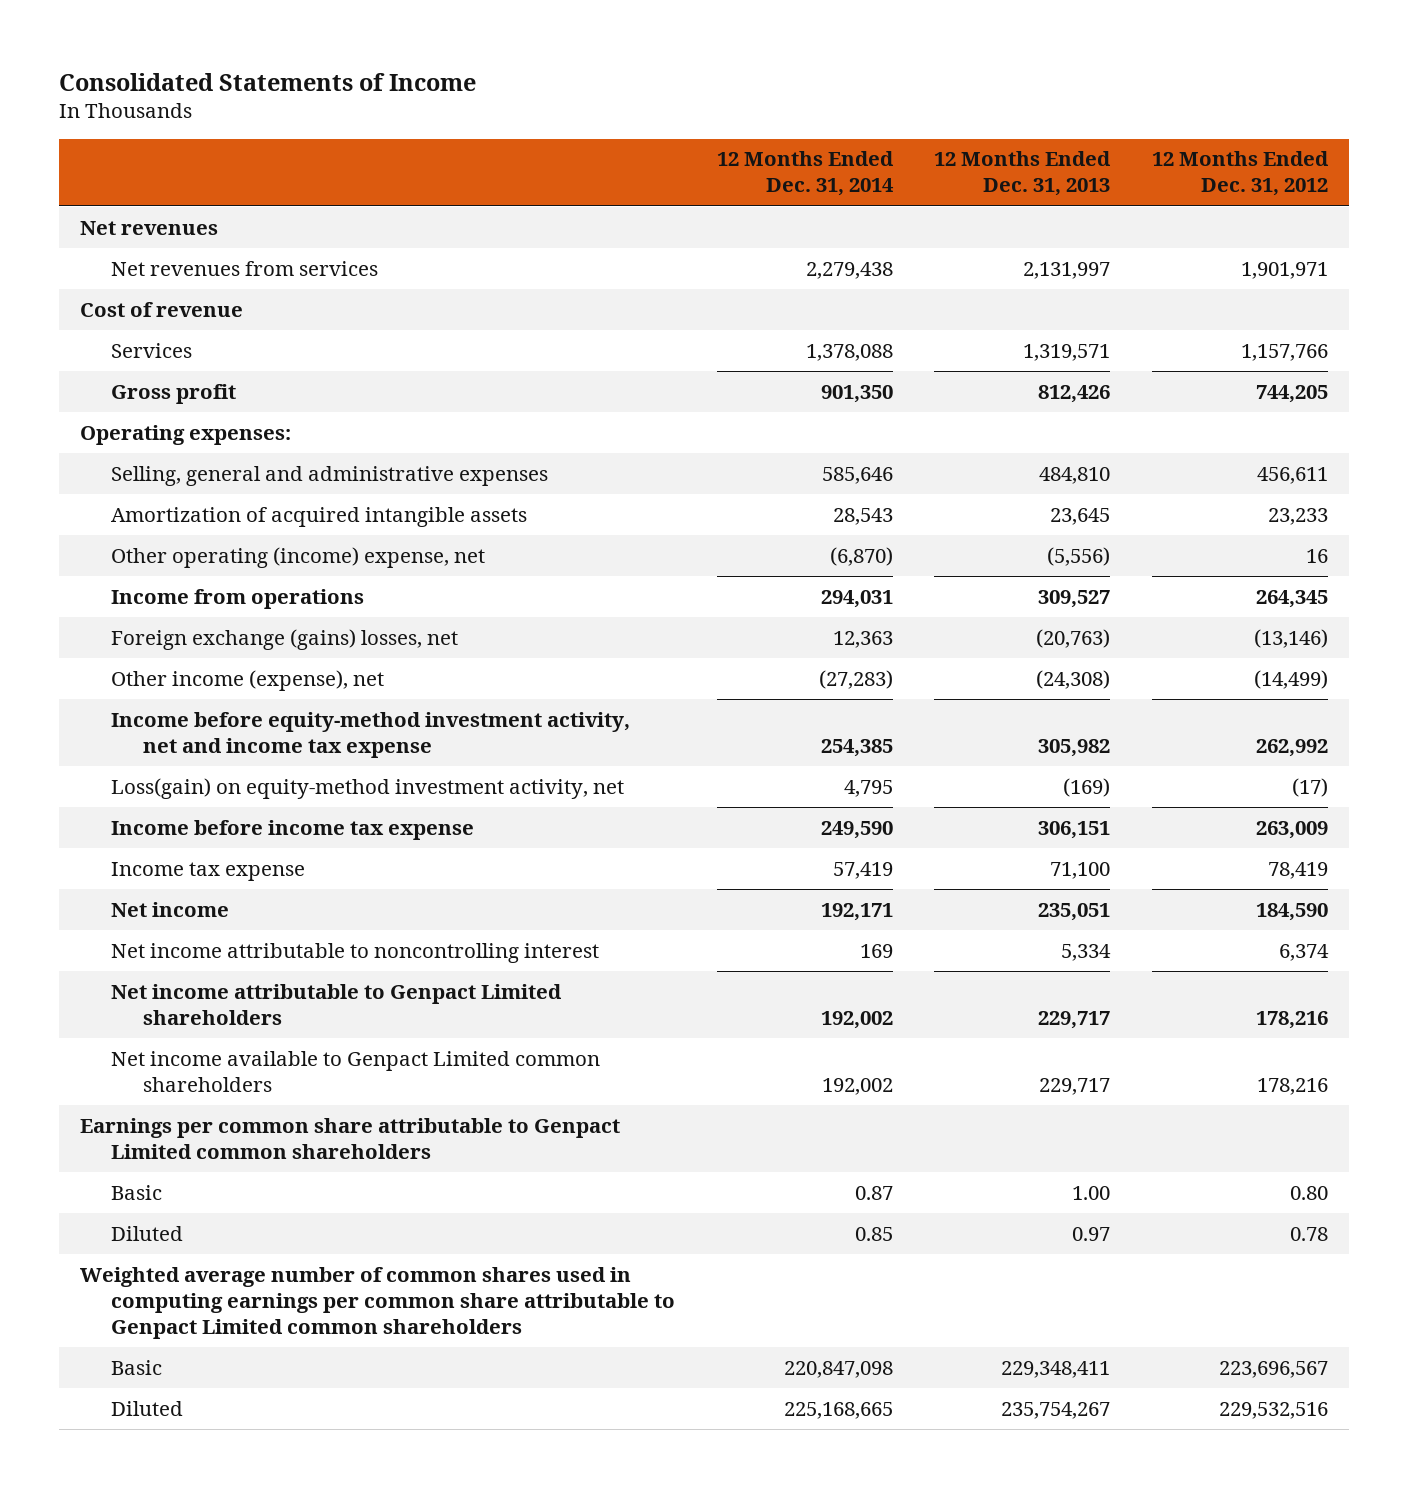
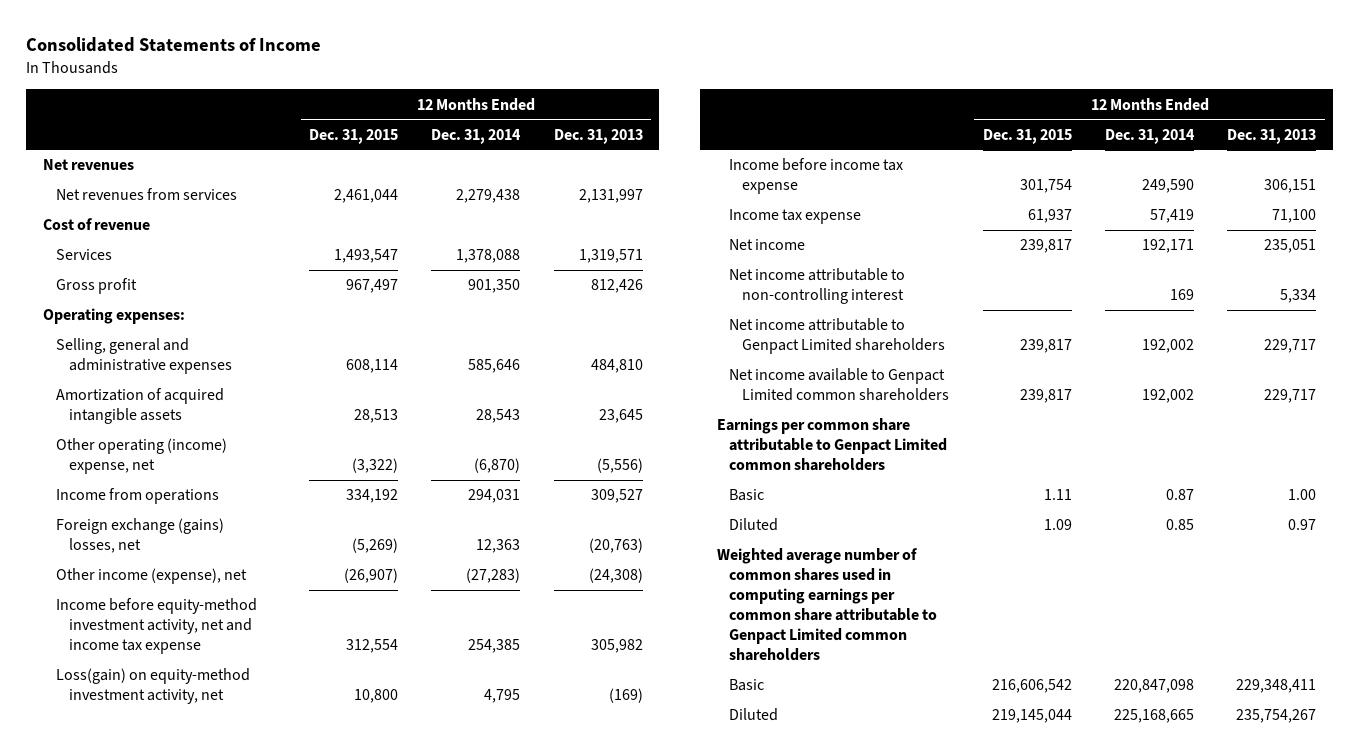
[1151,151,1329,197] 12 Months Ended Dec. 31, 2012 -> none
none -> [308,128,398,144] Dec. 31, 2015
[111,942,600,963] Net income attributable to noncontrolling interest -> [729,268,906,305] Net income attributable to non-controlling interest

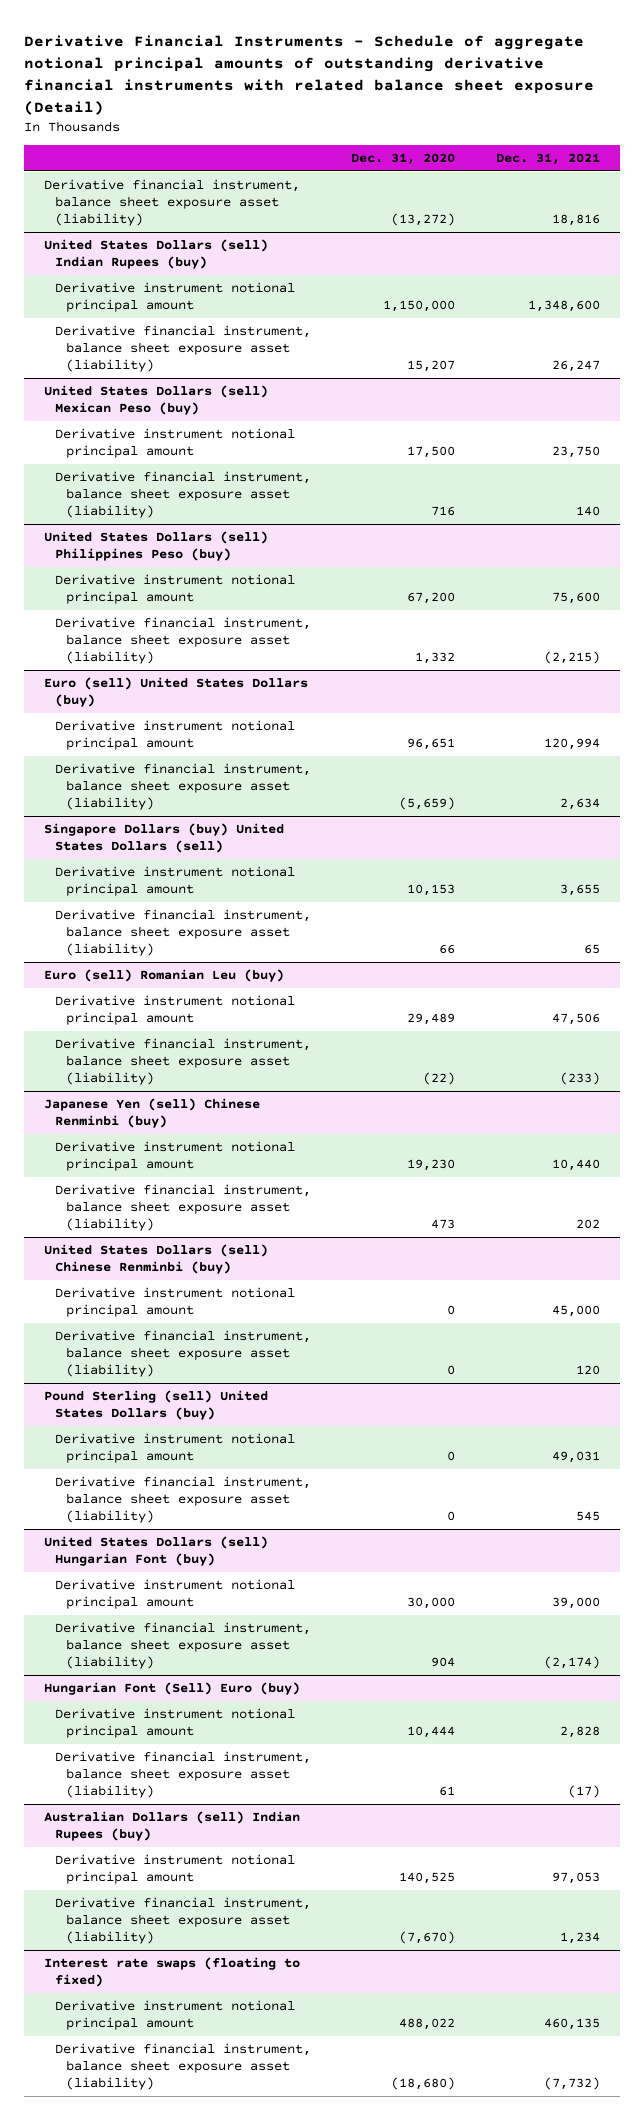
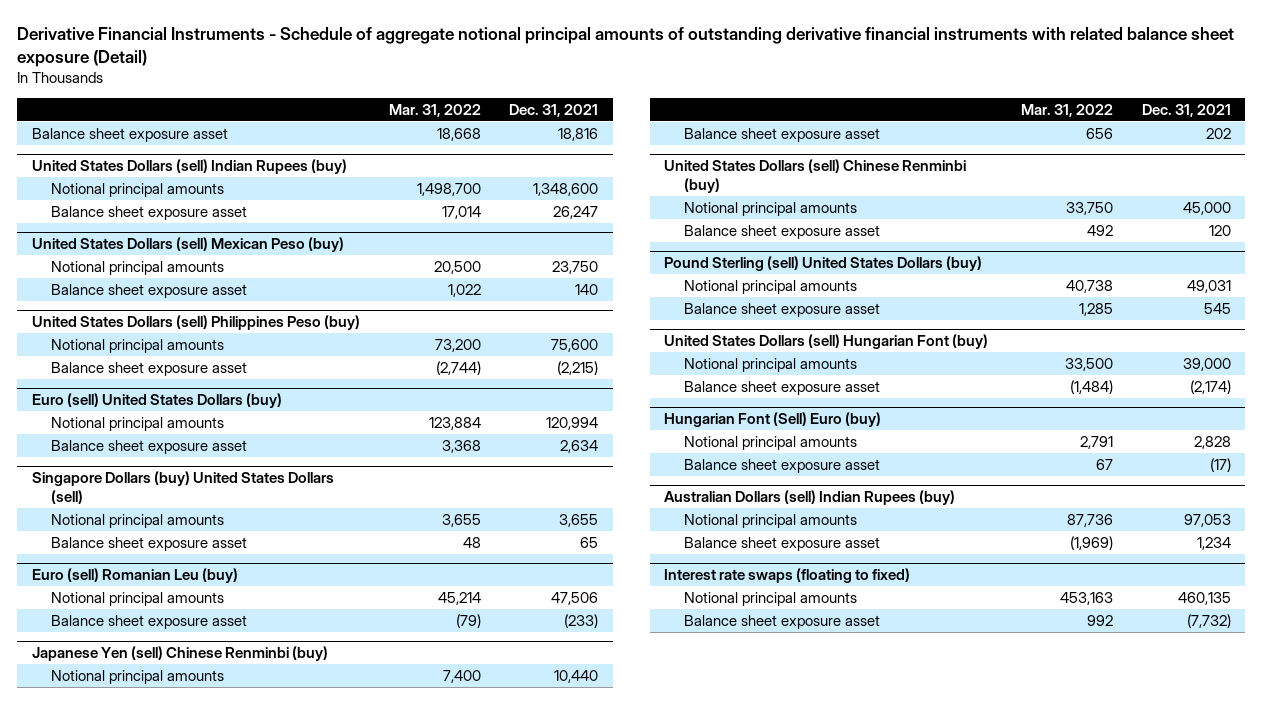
[351,152,456,165] Dec. 31, 2020 -> none
none -> [388,103,481,117] Mar. 31, 2022
[44,179,301,226] Derivative financial instrument, balance sheet exposure asset (liability) -> [31,127,228,142] Balance sheet exposure asset
[55,282,296,312] Derivative instrument notional principal amount -> [51,182,225,197] Notional principal amounts
[55,325,312,372] Derivative financial instrument, balance sheet exposure asset (liability) -> [51,205,248,220] Balance sheet exposure asset
[55,428,296,458] Derivative instrument notional principal amount -> [51,260,225,275] Notional principal amounts
[55,471,312,518] Derivative financial instrument, balance sheet exposure asset (liability) -> [51,283,248,298] Balance sheet exposure asset
[55,574,296,604] Derivative instrument notional principal amount -> [51,338,225,353] Notional principal amounts
[55,617,312,664] Derivative financial instrument, balance sheet exposure asset (liability) -> [51,361,248,376] Balance sheet exposure asset
[55,720,296,750] Derivative instrument notional principal amount -> [51,416,225,431] Notional principal amounts
[55,763,312,810] Derivative financial instrument, balance sheet exposure asset (liability) -> [51,439,248,454] Balance sheet exposure asset
[55,866,296,896] Derivative instrument notional principal amount -> [51,513,225,528] Notional principal amounts
[55,909,312,956] Derivative financial instrument, balance sheet exposure asset (liability) -> [51,536,248,551] Balance sheet exposure asset
[55,995,296,1025] Derivative instrument notional principal amount -> [51,591,225,606] Notional principal amounts
[55,1038,312,1085] Derivative financial instrument, balance sheet exposure asset (liability) -> [51,614,248,629] Balance sheet exposure asset
[55,1141,296,1171] Derivative instrument notional principal amount -> [51,669,225,684] Notional principal amounts
[55,1184,312,1231] Derivative financial instrument, balance sheet exposure asset (liability) -> [683,127,880,142] Balance sheet exposure asset
[55,1287,296,1317] Derivative instrument notional principal amount -> [683,201,857,216] Notional principal amounts
[55,1330,312,1377] Derivative financial instrument, balance sheet exposure asset (liability) -> [683,224,880,239] Balance sheet exposure asset
[55,1433,296,1463] Derivative instrument notional principal amount -> [683,279,857,294] Notional principal amounts
[55,1476,312,1523] Derivative financial instrument, balance sheet exposure asset (liability) -> [683,302,880,317] Balance sheet exposure asset
[55,1579,296,1609] Derivative instrument notional principal amount -> [683,357,857,372] Notional principal amounts
[55,1622,312,1669] Derivative financial instrument, balance sheet exposure asset (liability) -> [683,380,880,395] Balance sheet exposure asset
[55,1708,296,1738] Derivative instrument notional principal amount -> [683,435,857,450] Notional principal amounts
[55,1751,312,1798] Derivative financial instrument, balance sheet exposure asset (liability) -> [683,458,880,473] Balance sheet exposure asset
[55,1854,296,1884] Derivative instrument notional principal amount -> [683,513,857,528] Notional principal amounts
[55,1897,312,1944] Derivative financial instrument, balance sheet exposure asset (liability) -> [683,536,880,551] Balance sheet exposure asset
[55,2000,296,2030] Derivative instrument notional principal amount -> [683,591,857,606] Notional principal amounts
[55,2043,312,2090] Derivative financial instrument, balance sheet exposure asset (liability) -> [683,614,880,629] Balance sheet exposure asset

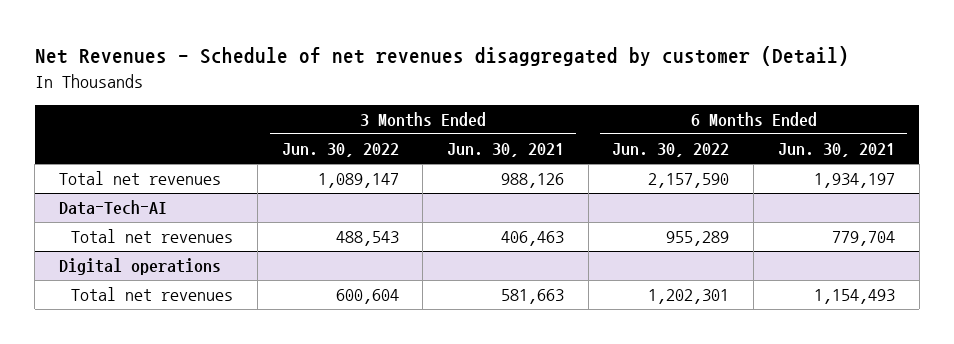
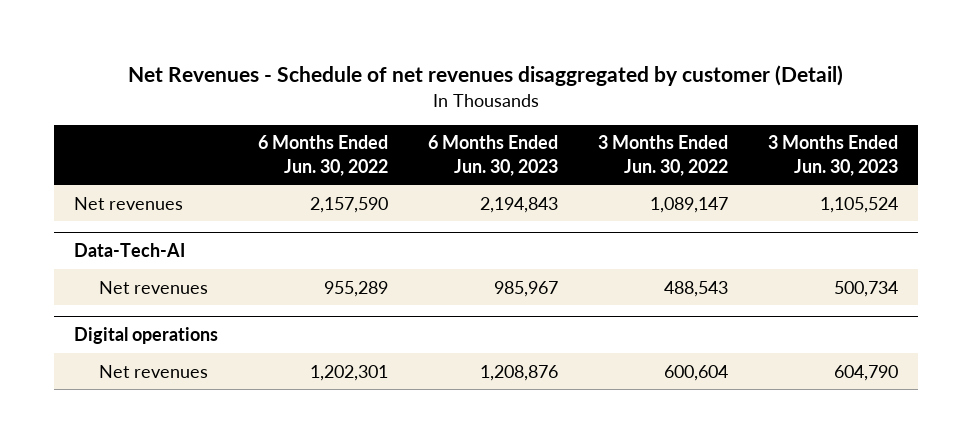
[447,143,565,158] Jun. 30, 2021 -> none
[777,143,895,158] Jun. 30, 2021 -> none
none -> [428,135,559,176] 6 Months Ended Jun. 30, 2023
none -> [767,135,898,176] 3 Months Ended Jun. 30, 2023
[58,171,221,186] Total net revenues -> [74,196,184,210] Net revenues
[71,229,234,244] Total net revenues -> [98,280,208,294] Net revenues
[71,287,234,302] Total net revenues -> [98,364,208,378] Net revenues

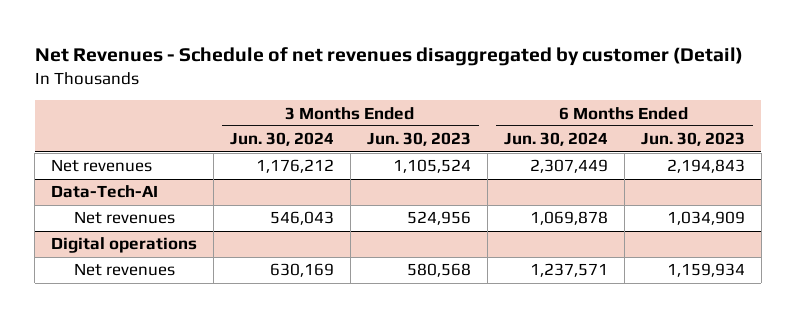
[258,135,389,176] 6 Months Ended Jun. 30, 2022 -> none
[597,135,728,176] 3 Months Ended Jun. 30, 2022 -> none
none -> [229,132,334,147] Jun. 30, 2024
none -> [503,132,608,147] Jun. 30, 2024
[494,280,559,297] 985,967 -> [666,211,745,226] 1,034,909
[833,280,898,297] 500,734 -> [406,211,471,226] 524,956
[480,364,559,381] 1,208,876 -> [666,263,745,278] 1,159,934
[833,364,898,381] 604,790 -> [406,263,471,278] 580,568

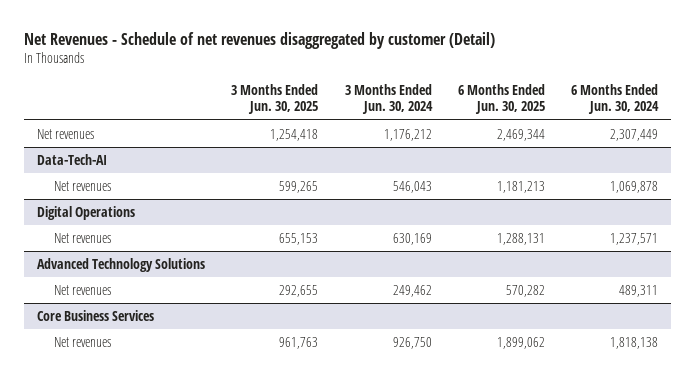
[366,132,471,147] Jun. 30, 2023 -> none
[640,132,745,147] Jun. 30, 2023 -> none
none -> [231,84,319,115] 3 Months Ended Jun. 30, 2025
none -> [457,84,545,115] 6 Months Ended Jun. 30, 2025
[51,237,198,254] Digital operations -> [36,206,135,221] Digital Operations
none -> [36,258,205,273] Advanced Technology Solutions
none -> [54,285,112,296] Net revenues
none -> [36,310,154,322] Core Business Services
none -> [54,337,112,348] Net revenues

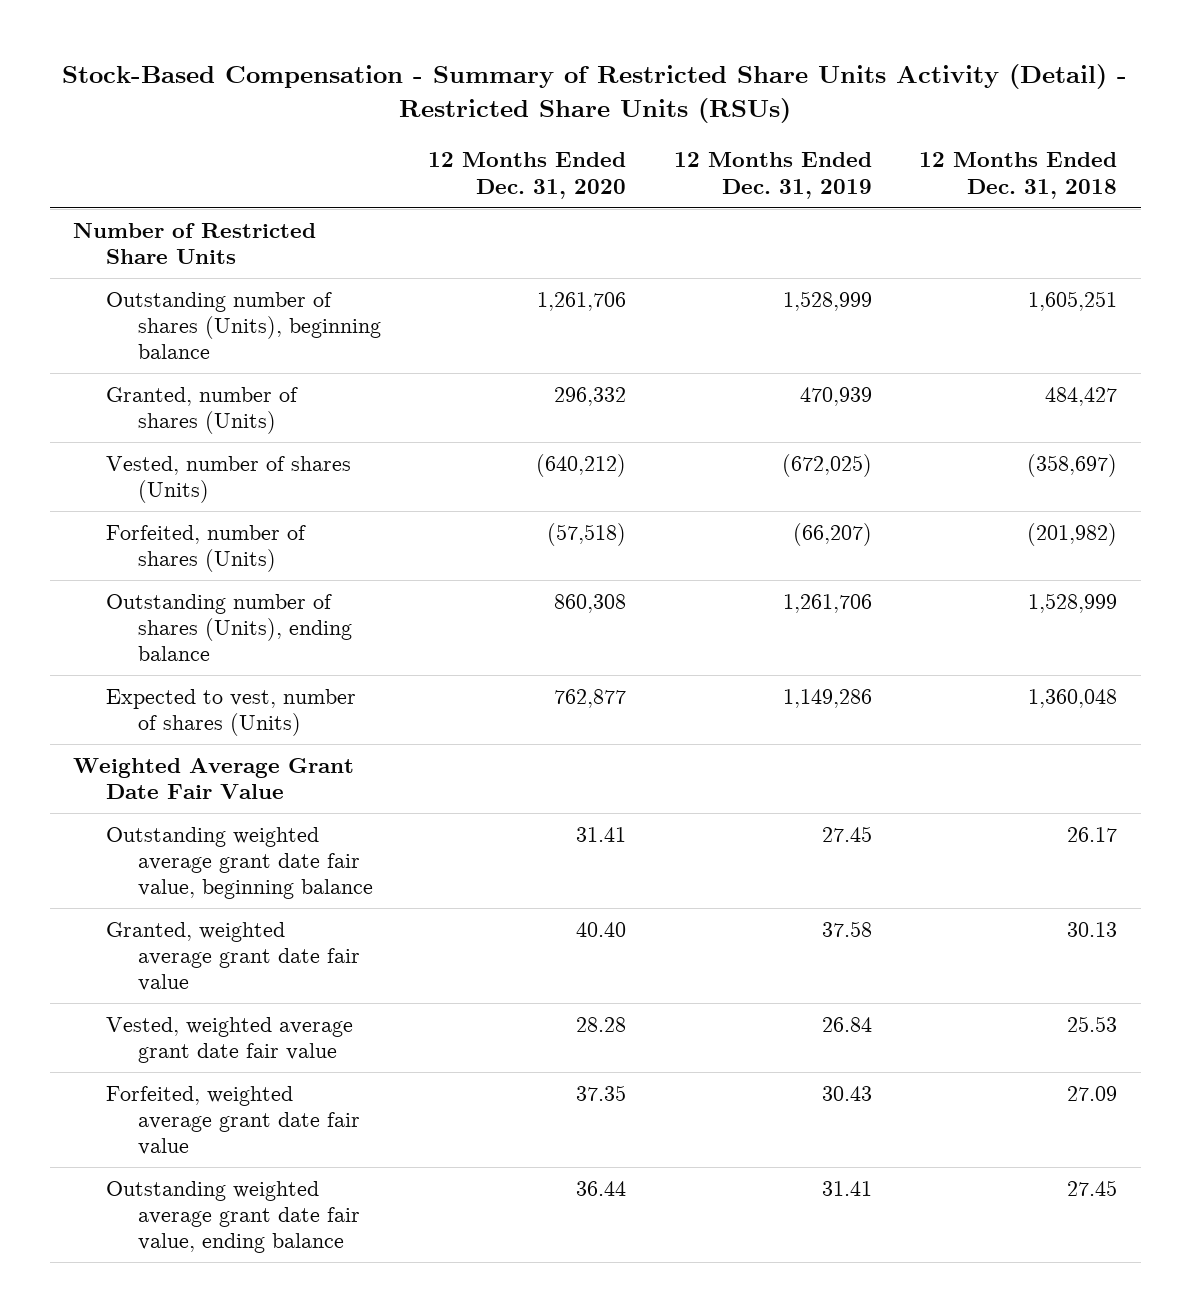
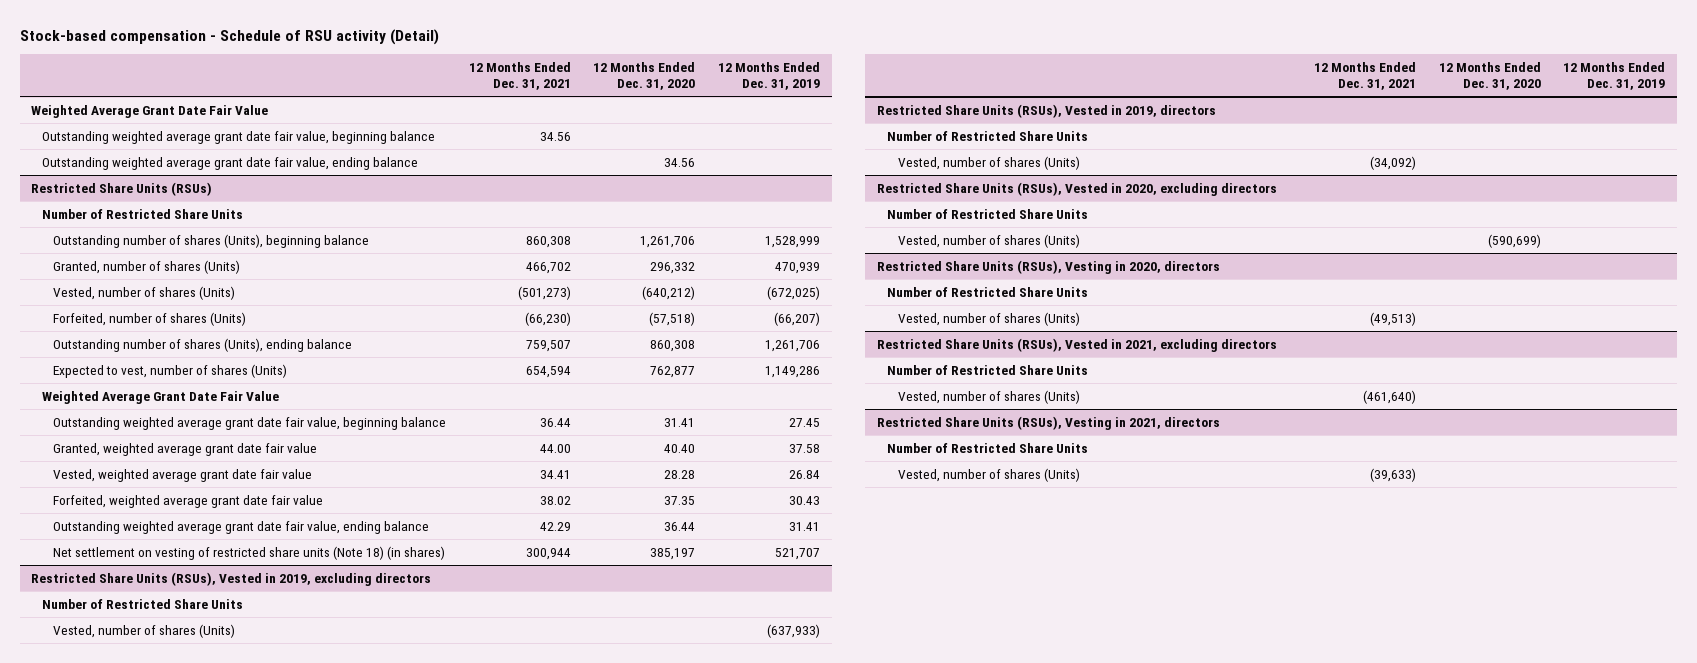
[62,64,1128,124] Stock-Based Compensation - Summary of Restricted Share Units Activity (Detail) - Restricted Share Units (RSUs) -> [20,28,440,45] Stock-based compensation - Schedule of RSU activity (Detail)
[919,152,1118,199] 12 Months Ended Dec. 31, 2018 -> none
none -> [468,62,571,91] 12 Months Ended Dec. 31, 2021
none -> [31,104,269,118] Weighted Average Grant Date Fair Value
none -> [42,130,436,144] Outstanding weighted average grant date fair value, beginning balance
none -> [42,156,419,170] Outstanding weighted average grant date fair value, ending balance
none -> [31,181,213,196] Restricted Share Units (RSUs)
none -> [52,545,445,560] Net settlement on vesting of restricted share units (Note 18) (in shares)
none -> [31,571,432,586] Restricted Share Units (RSUs), Vested in 2019, excluding directors
none -> [42,598,244,609] Number of Restricted Share Units
none -> [52,623,235,638] Vested, number of shares (Units)
none -> [876,103,1216,118] Restricted Share Units (RSUs), Vested in 2019, directors
none -> [887,130,1089,141] Number of Restricted Share Units
none -> [897,155,1080,170] Vested, number of shares (Units)
none -> [876,181,1277,196] Restricted Share Units (RSUs), Vested in 2020, excluding directors
none -> [887,208,1089,219] Number of Restricted Share Units
none -> [897,233,1080,248] Vested, number of shares (Units)
none -> [876,259,1220,274] Restricted Share Units (RSUs), Vesting in 2020, directors
none -> [887,286,1089,297] Number of Restricted Share Units
none -> [897,311,1080,326] Vested, number of shares (Units)
none -> [876,337,1277,352] Restricted Share Units (RSUs), Vested in 2021, excluding directors
none -> [887,364,1089,375] Number of Restricted Share Units
none -> [897,389,1080,404] Vested, number of shares (Units)
none -> [876,415,1220,430] Restricted Share Units (RSUs), Vesting in 2021, directors
none -> [887,442,1089,453] Number of Restricted Share Units
none -> [897,467,1080,482] Vested, number of shares (Units)

